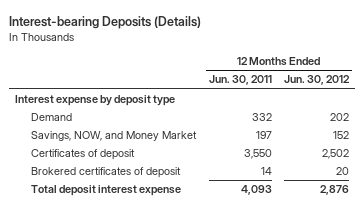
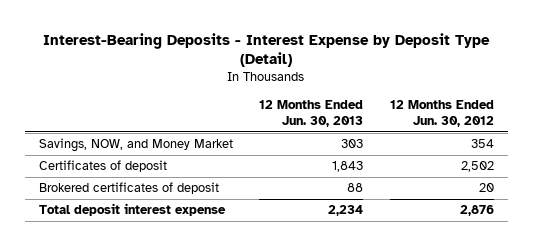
[8,16,201,30] Interest-bearing Deposits (Details) -> [43,32,491,68] Interest-Bearing Deposits - Interest Expense by Deposit Type (Detail)
[208,75,272,86] Jun. 30, 2011 -> none
none -> [259,100,364,127] 12 Months Ended Jun. 30, 2013
[15,95,176,107] Interest expense by deposit type -> none
[31,113,73,122] Demand -> none
[333,131,350,140] 152 -> [471,139,495,149] 354

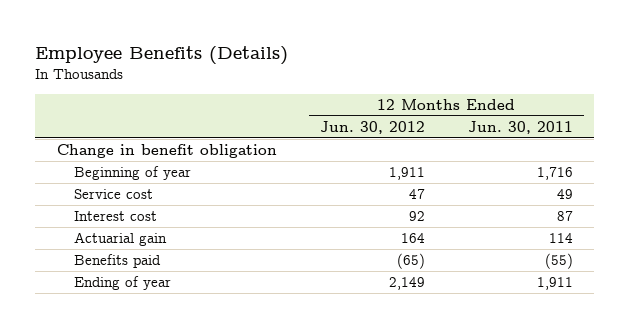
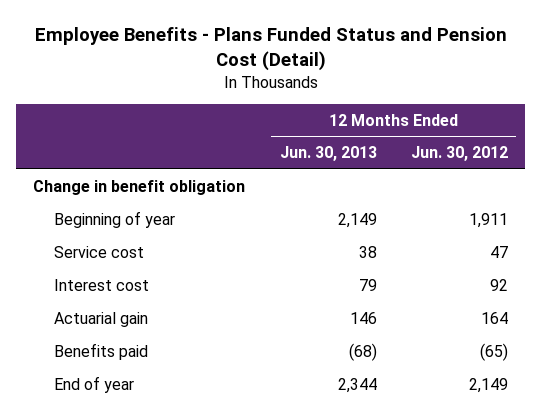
[35,45,289,65] Employee Benefits (Details) -> [34,27,507,72] Employee Benefits - Plans Funded Status and Pension Cost (Detail)
[467,120,573,134] Jun. 30, 2011 -> none
none -> [279,146,377,162] Jun. 30, 2013
[74,276,172,291] Ending of year -> [53,375,134,393] End of year

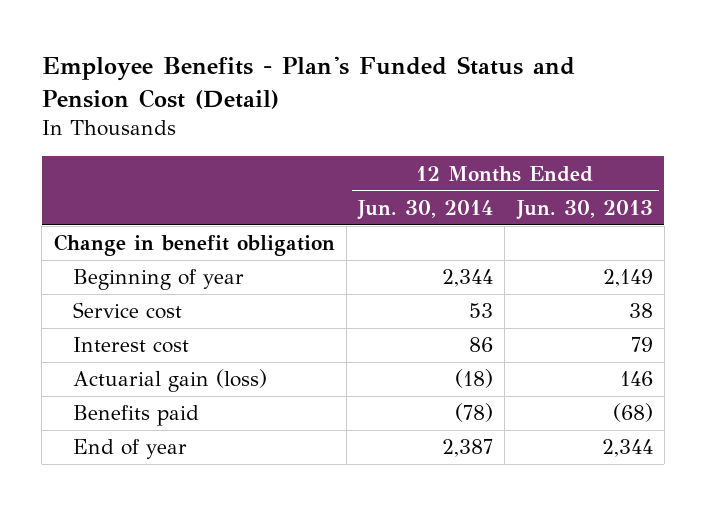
[34,27,507,72] Employee Benefits - Plans Funded Status and Pension Cost (Detail) -> [41,56,575,109] Employee Benefits - Plan's Funded Status and Pension Cost (Detail)
[410,146,508,162] Jun. 30, 2012 -> none
none -> [357,200,494,221] Jun. 30, 2014
[53,311,148,327] Actuarial gain -> [72,369,267,393] Actuarial gain (loss)

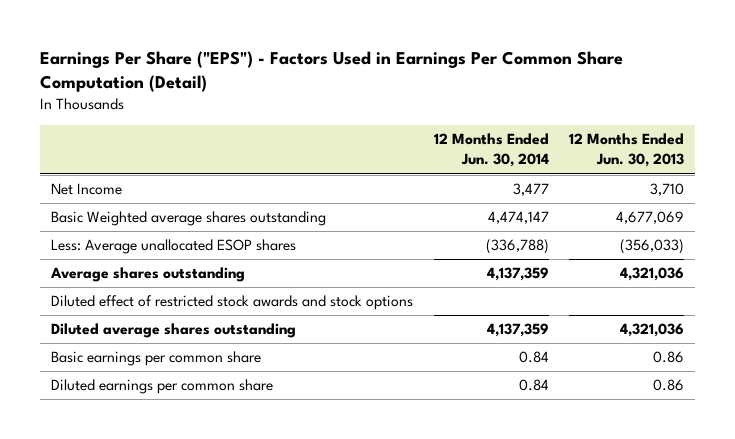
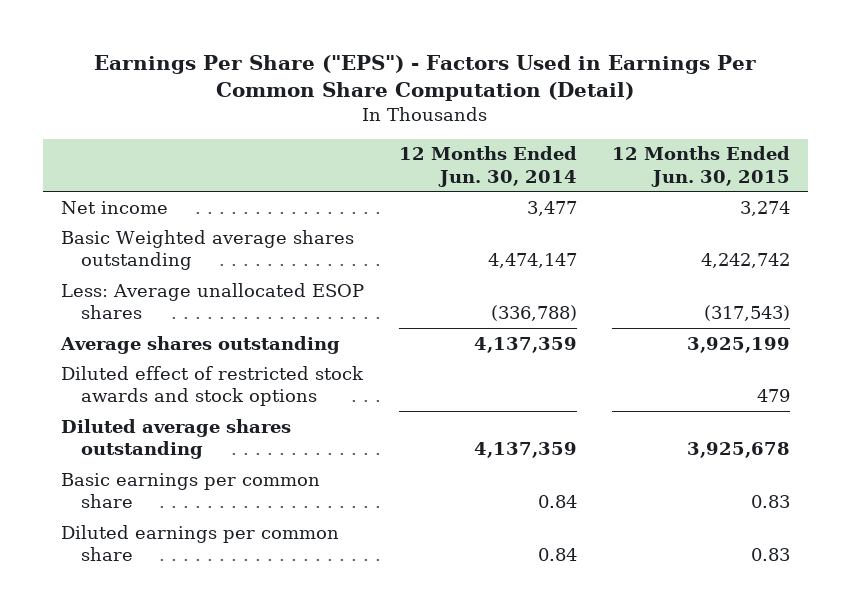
[569,133,685,168] 12 Months Ended Jun. 30, 2013 -> none
none -> [612,146,791,187] 12 Months Ended Jun. 30, 2015
[50,183,122,196] Net Income -> [60,200,168,214] Net income

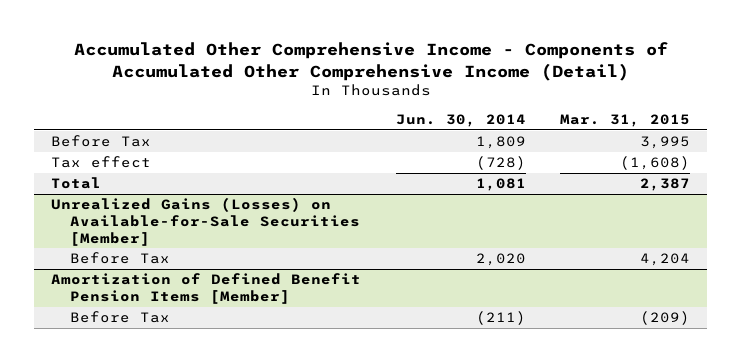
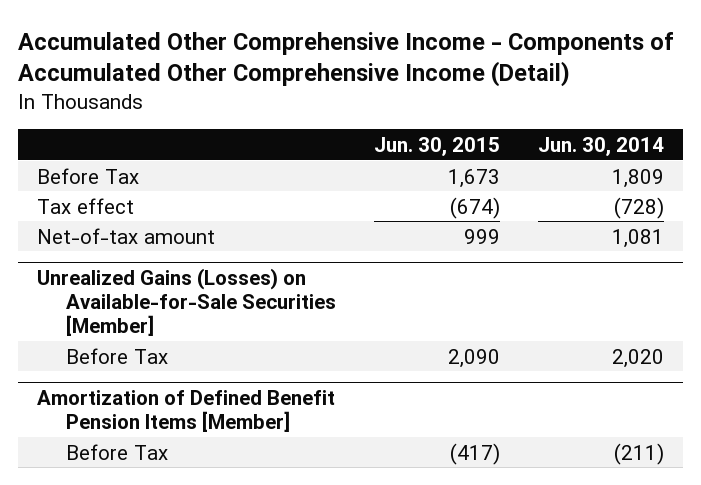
[560,114,691,128] Mar. 31, 2015 -> none
none -> [374,136,501,156] Jun. 30, 2015
[51,177,102,190] Total -> [36,227,215,244] Net-of-tax amount

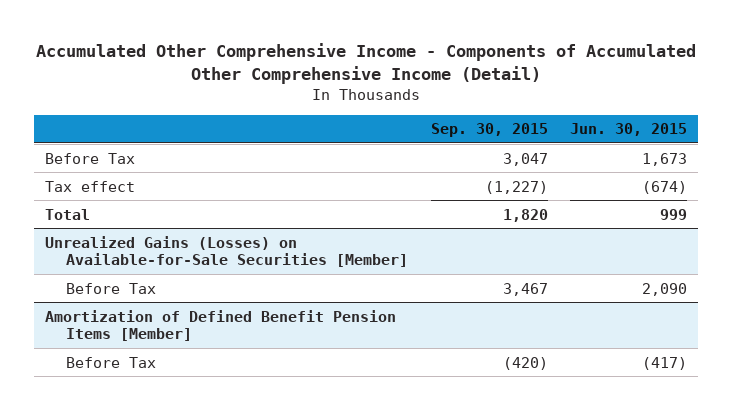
[537,136,664,156] Jun. 30, 2014 -> none
none -> [430,123,548,138] Sep. 30, 2015
[36,227,215,244] Net-of-tax amount -> [45,208,91,220] Total

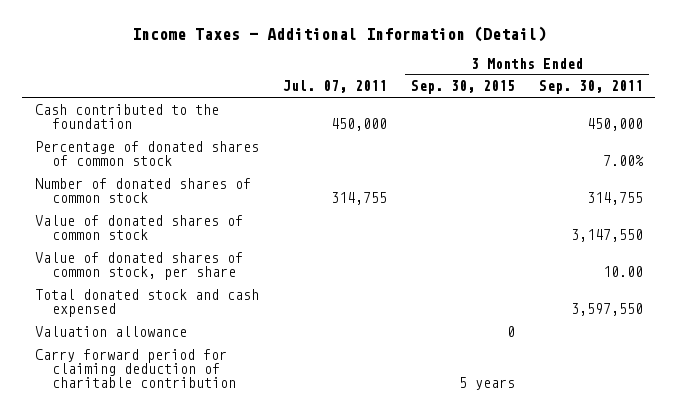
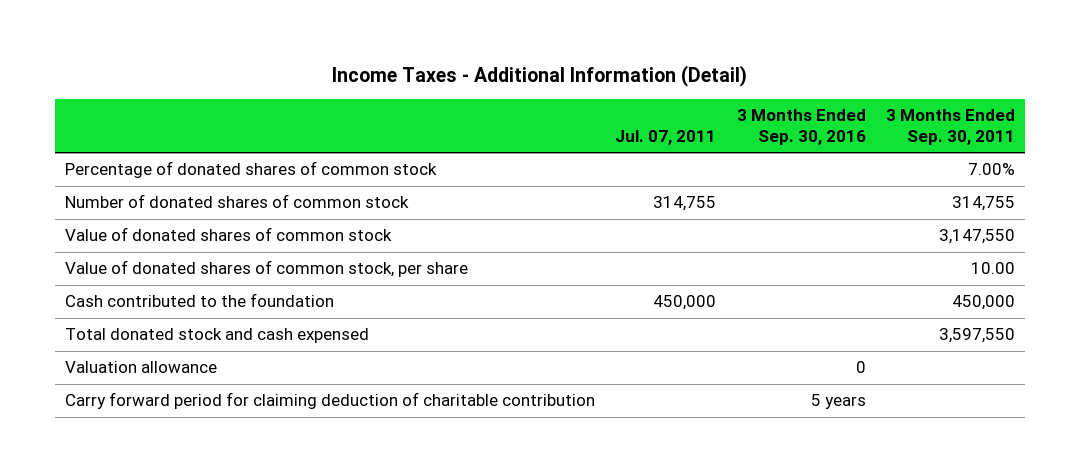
[411,80,516,95] Sep. 30, 2015 -> none
none -> [736,109,866,145] 3 Months Ended Sep. 30, 2016
[34,103,219,129] Cash contributed to the foundation -> [65,293,335,308] Cash contributed to the foundation

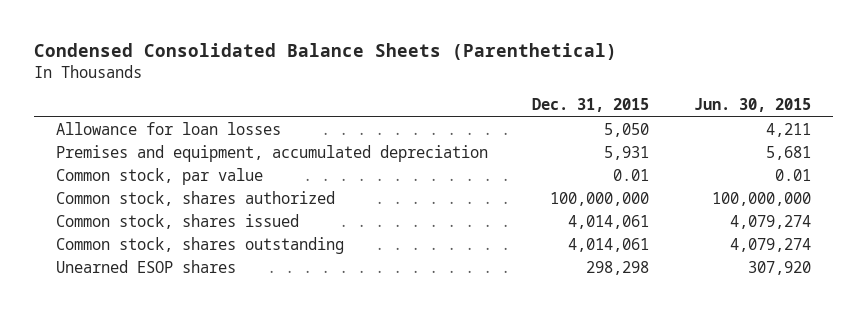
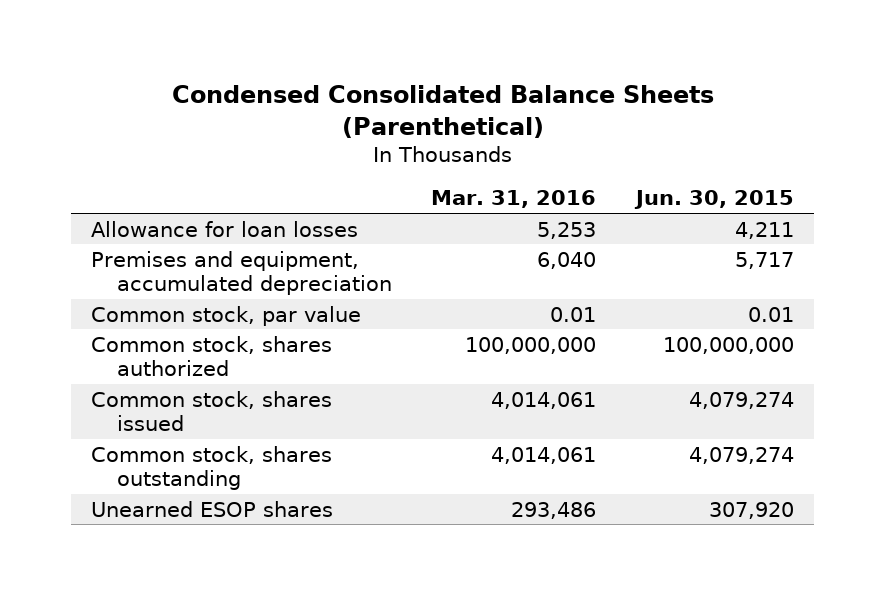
[532,98,650,113] Dec. 31, 2015 -> none
none -> [431,190,597,209] Mar. 31, 2016
[765,146,811,161] 5,681 -> [735,251,795,269] 5,717

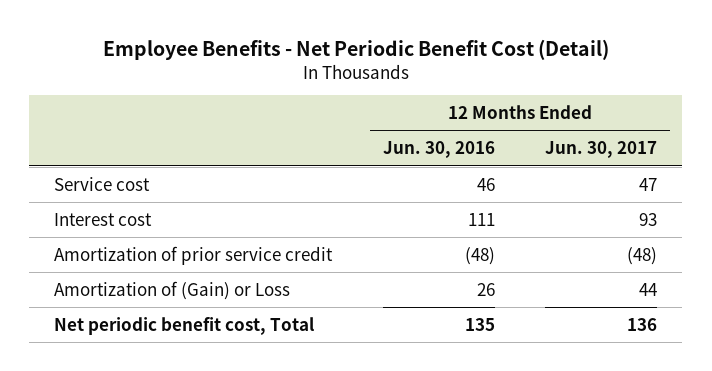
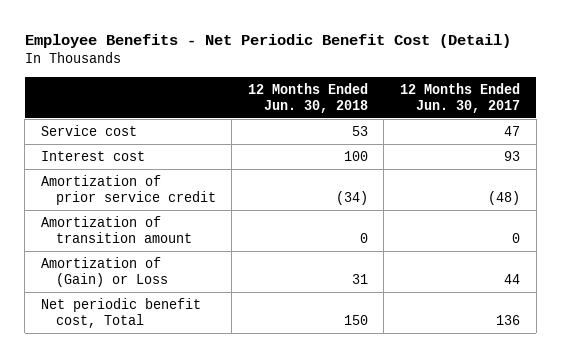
[382,141,495,159] Jun. 30, 2016 -> none
none -> [247,82,368,113] 12 Months Ended Jun. 30, 2018
none -> [40,215,192,244] Amortization of transition amount

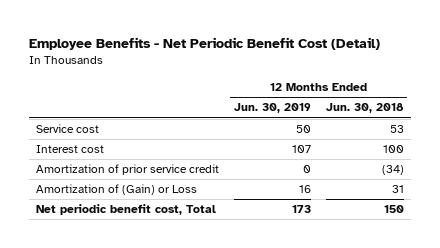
[399,82,520,113] 12 Months Ended Jun. 30, 2017 -> none
none -> [234,103,312,114] Jun. 30, 2019
[40,215,192,244] Amortization of transition amount -> none

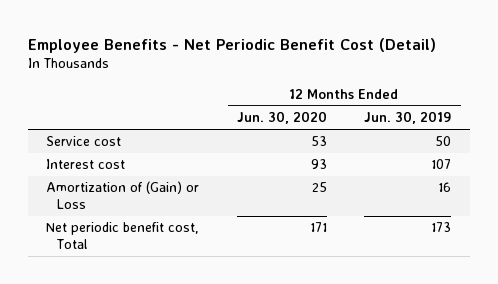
[325,103,404,114] Jun. 30, 2018 -> none
none -> [236,111,327,125] Jun. 30, 2020
[36,164,220,176] Amortization of prior service credit -> none

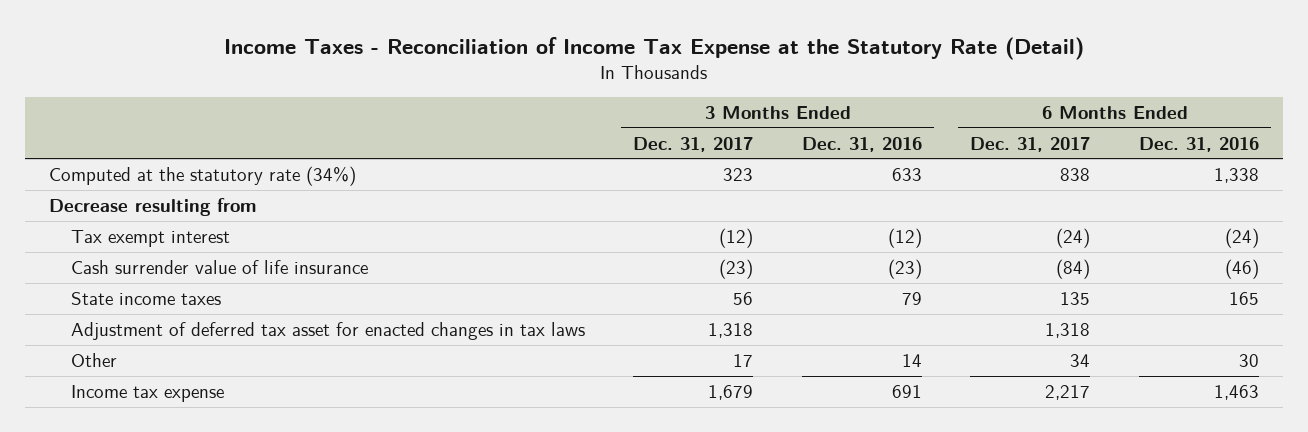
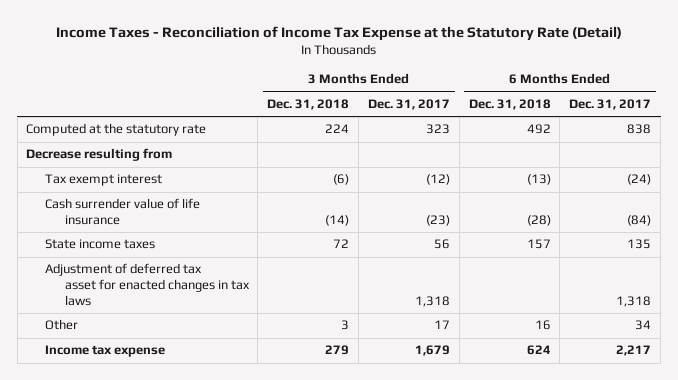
[801,136,922,152] Dec. 31, 2016 -> none
[1139,136,1260,152] Dec. 31, 2016 -> none
none -> [267,99,350,111] Dec. 31, 2018
none -> [468,99,551,111] Dec. 31, 2018
[48,165,356,186] Computed at the statutory rate (34%) -> [26,123,207,137] Computed at the statutory rate

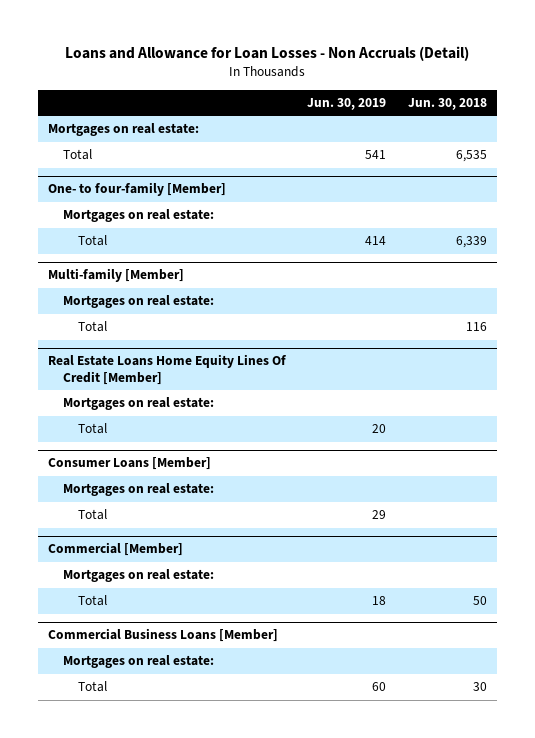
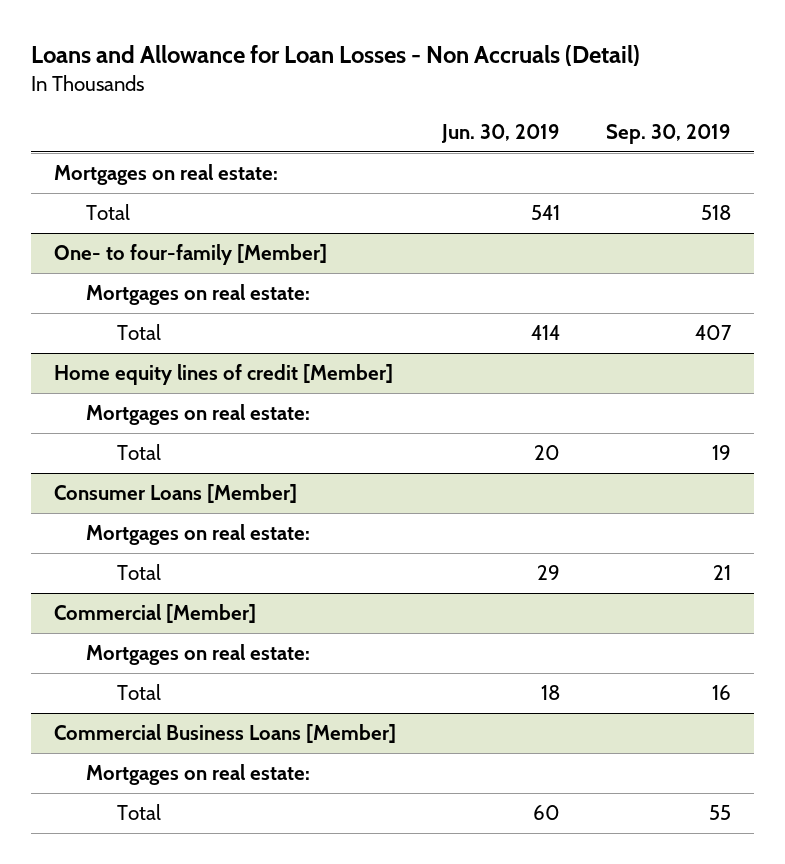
[407,97,487,110] Jun. 30, 2018 -> none
none -> [605,123,731,144] Sep. 30, 2019
[48,268,185,283] Multi-family [Member] -> none
[63,295,215,309] Mortgages on real estate: -> none
[78,321,108,333] Total -> none
[48,354,288,386] Real Estate Loans Home Equity Lines Of Credit [Member] -> [53,364,393,386] Home equity lines of credit [Member]

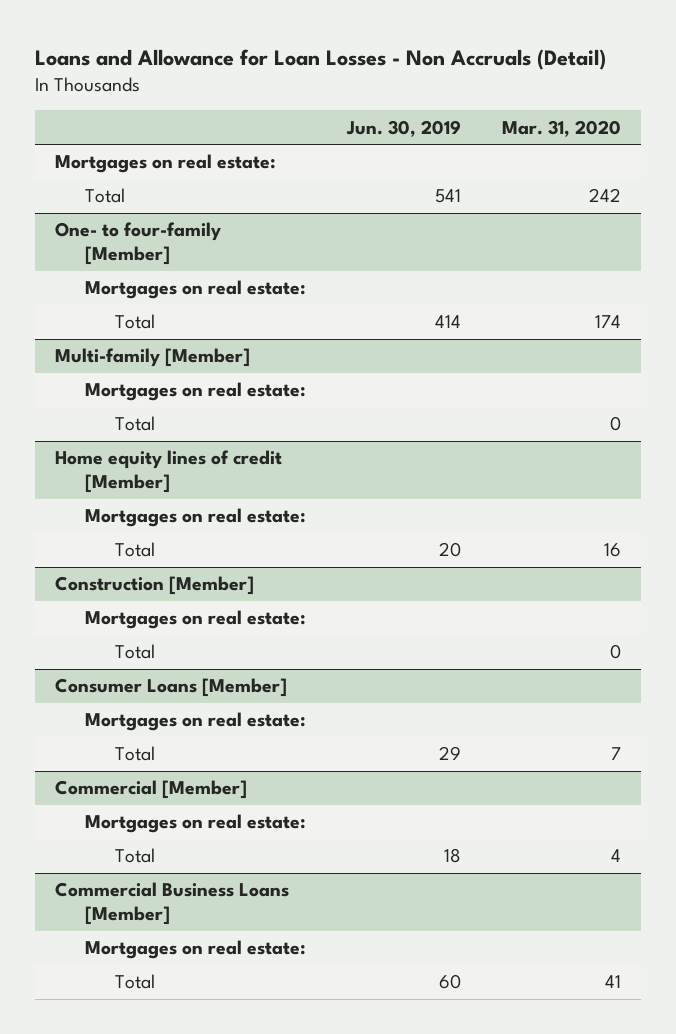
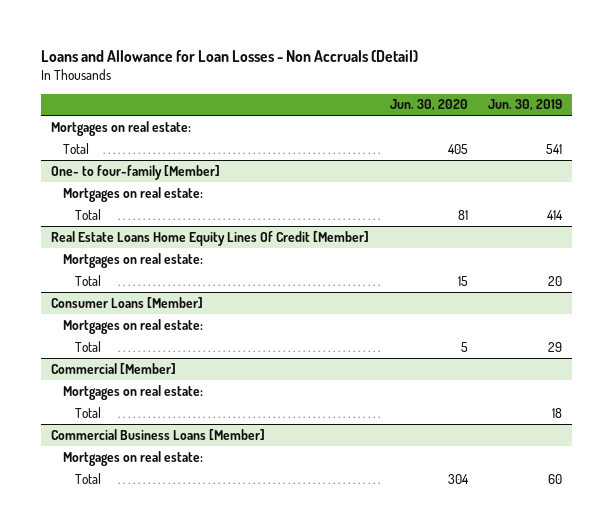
[501,119,621,137] Mar. 31, 2020 -> none
none -> [389,99,468,112] Jun. 30, 2020
[55,348,251,368] Multi-family [Member] -> none
[85,382,307,402] Mortgages on real estate: -> none
[114,416,155,432] Total -> none
[55,450,283,494] Home equity lines of credit [Member] -> [51,230,370,246] Real Estate Loans Home Equity Lines Of Credit [Member]
[55,576,255,596] Construction [Member] -> none
[85,610,307,630] Mortgages on real estate: -> none
[114,644,155,660] Total -> none

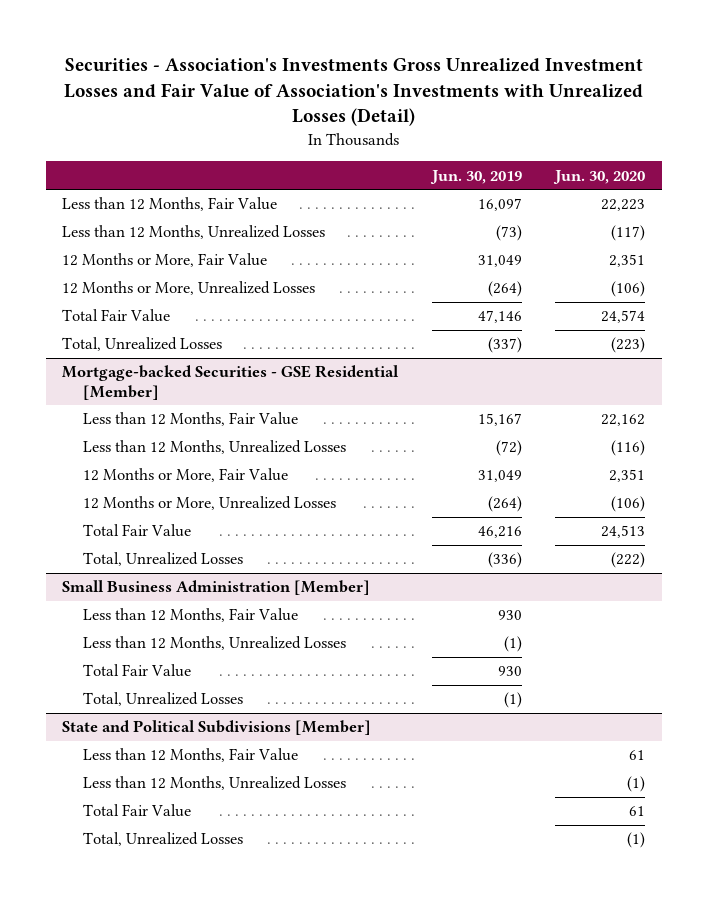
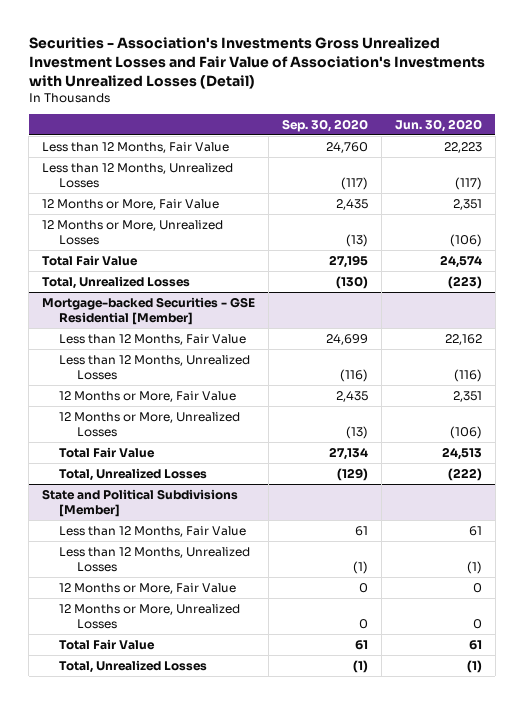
[429,169,522,184] Jun. 30, 2019 -> none
none -> [281,119,368,133] Sep. 30, 2020
[62,580,371,596] Small Business Administration [Member] -> none
[83,608,299,623] Less than 12 Months, Fair Value -> none
[83,636,347,651] Less than 12 Months, Unrealized Losses -> none
[83,664,192,678] Total Fair Value -> none
[83,692,244,707] Total, Unrealized Losses -> none
none -> [59,582,237,594] 12 Months or More, Fair Value
none -> [59,603,241,630] 12 Months or More, Unrealized Losses

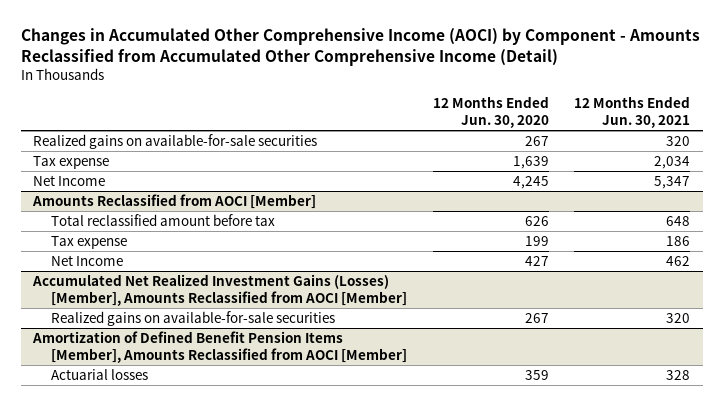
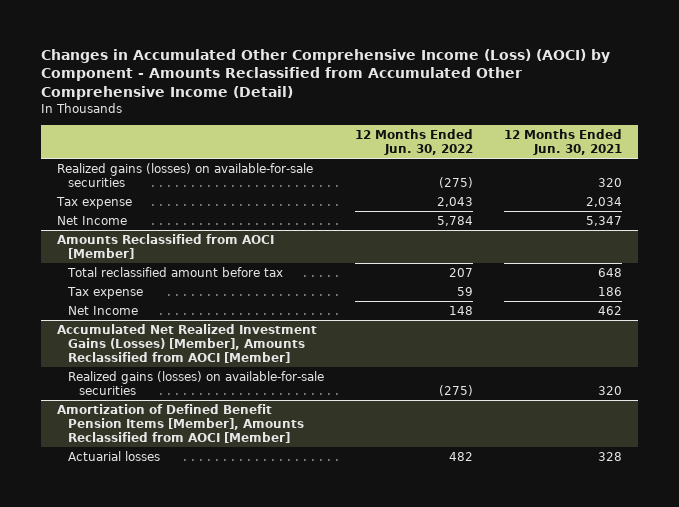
[20,28,700,66] Changes in Accumulated Other Comprehensive Income (AOCI) by Component - Amounts Reclassified from Accumulated Other Comprehensive Income (Detail) -> [41,48,611,100] Changes in Accumulated Other Comprehensive Income (Loss) (AOCI) by Component - Amounts Reclassified from Accumulated Other Comprehensive Income (Detail)
[432,96,549,129] 12 Months Ended Jun. 30, 2020 -> none
none -> [354,129,473,155] 12 Months Ended Jun. 30, 2022
[33,134,318,150] Realized gains on available-for-sale securities -> [56,163,313,187] Realized gains (losses) on available-for-sale securities
[50,311,335,327] Realized gains on available-for-sale securities -> [67,371,324,395] Realized gains (losses) on available-for-sale securities

